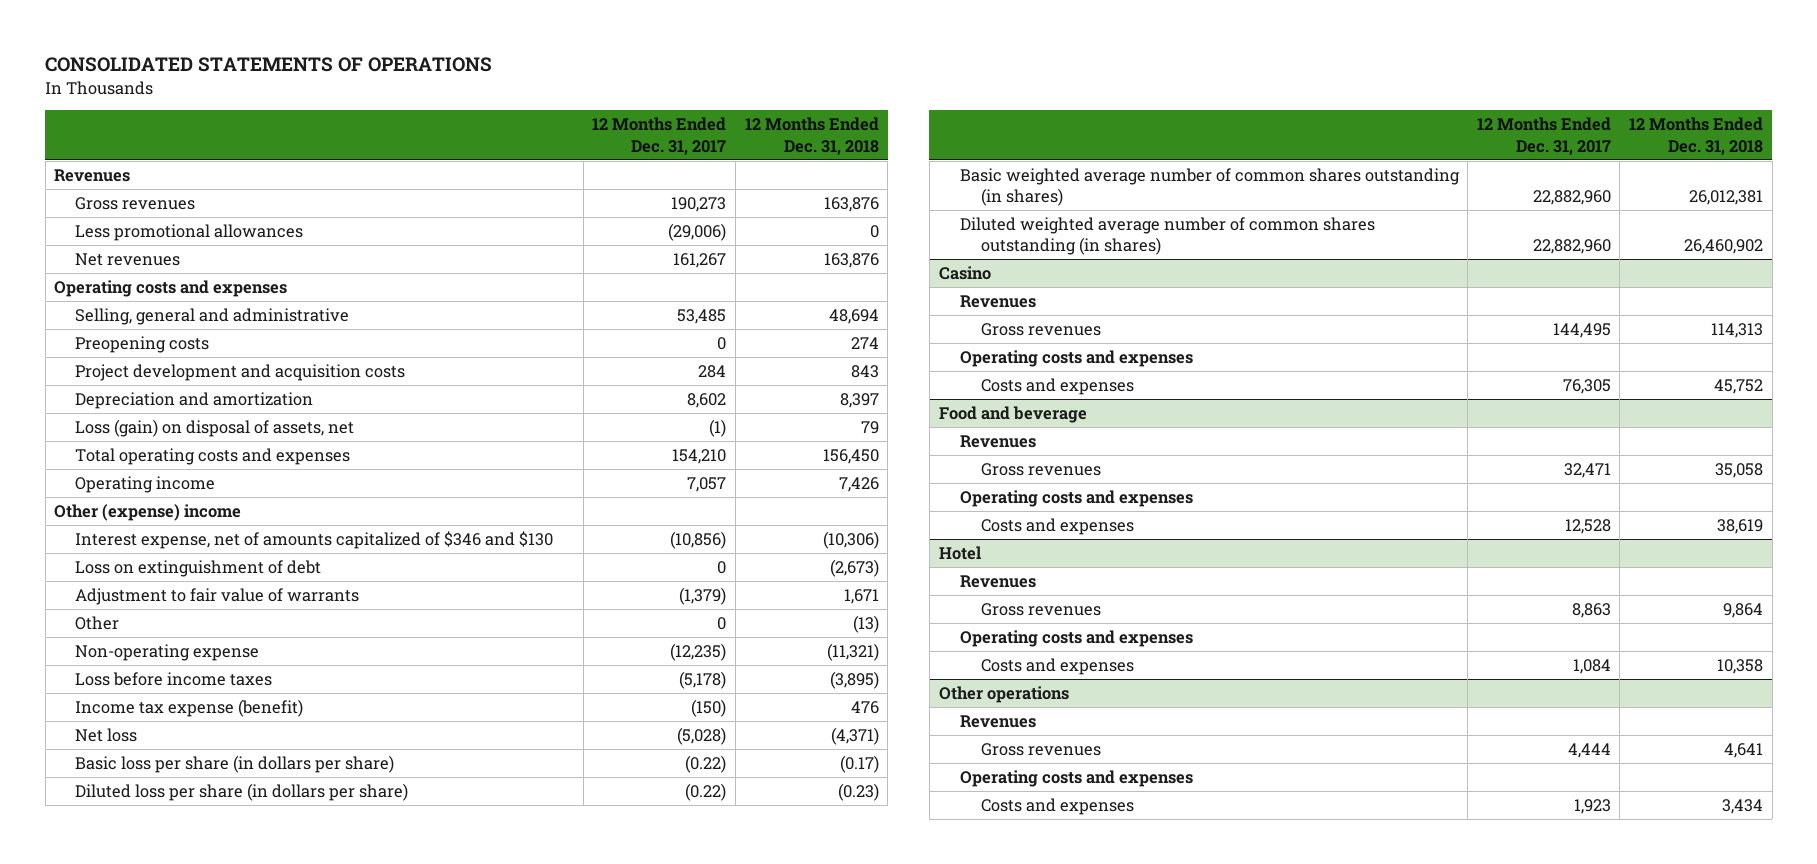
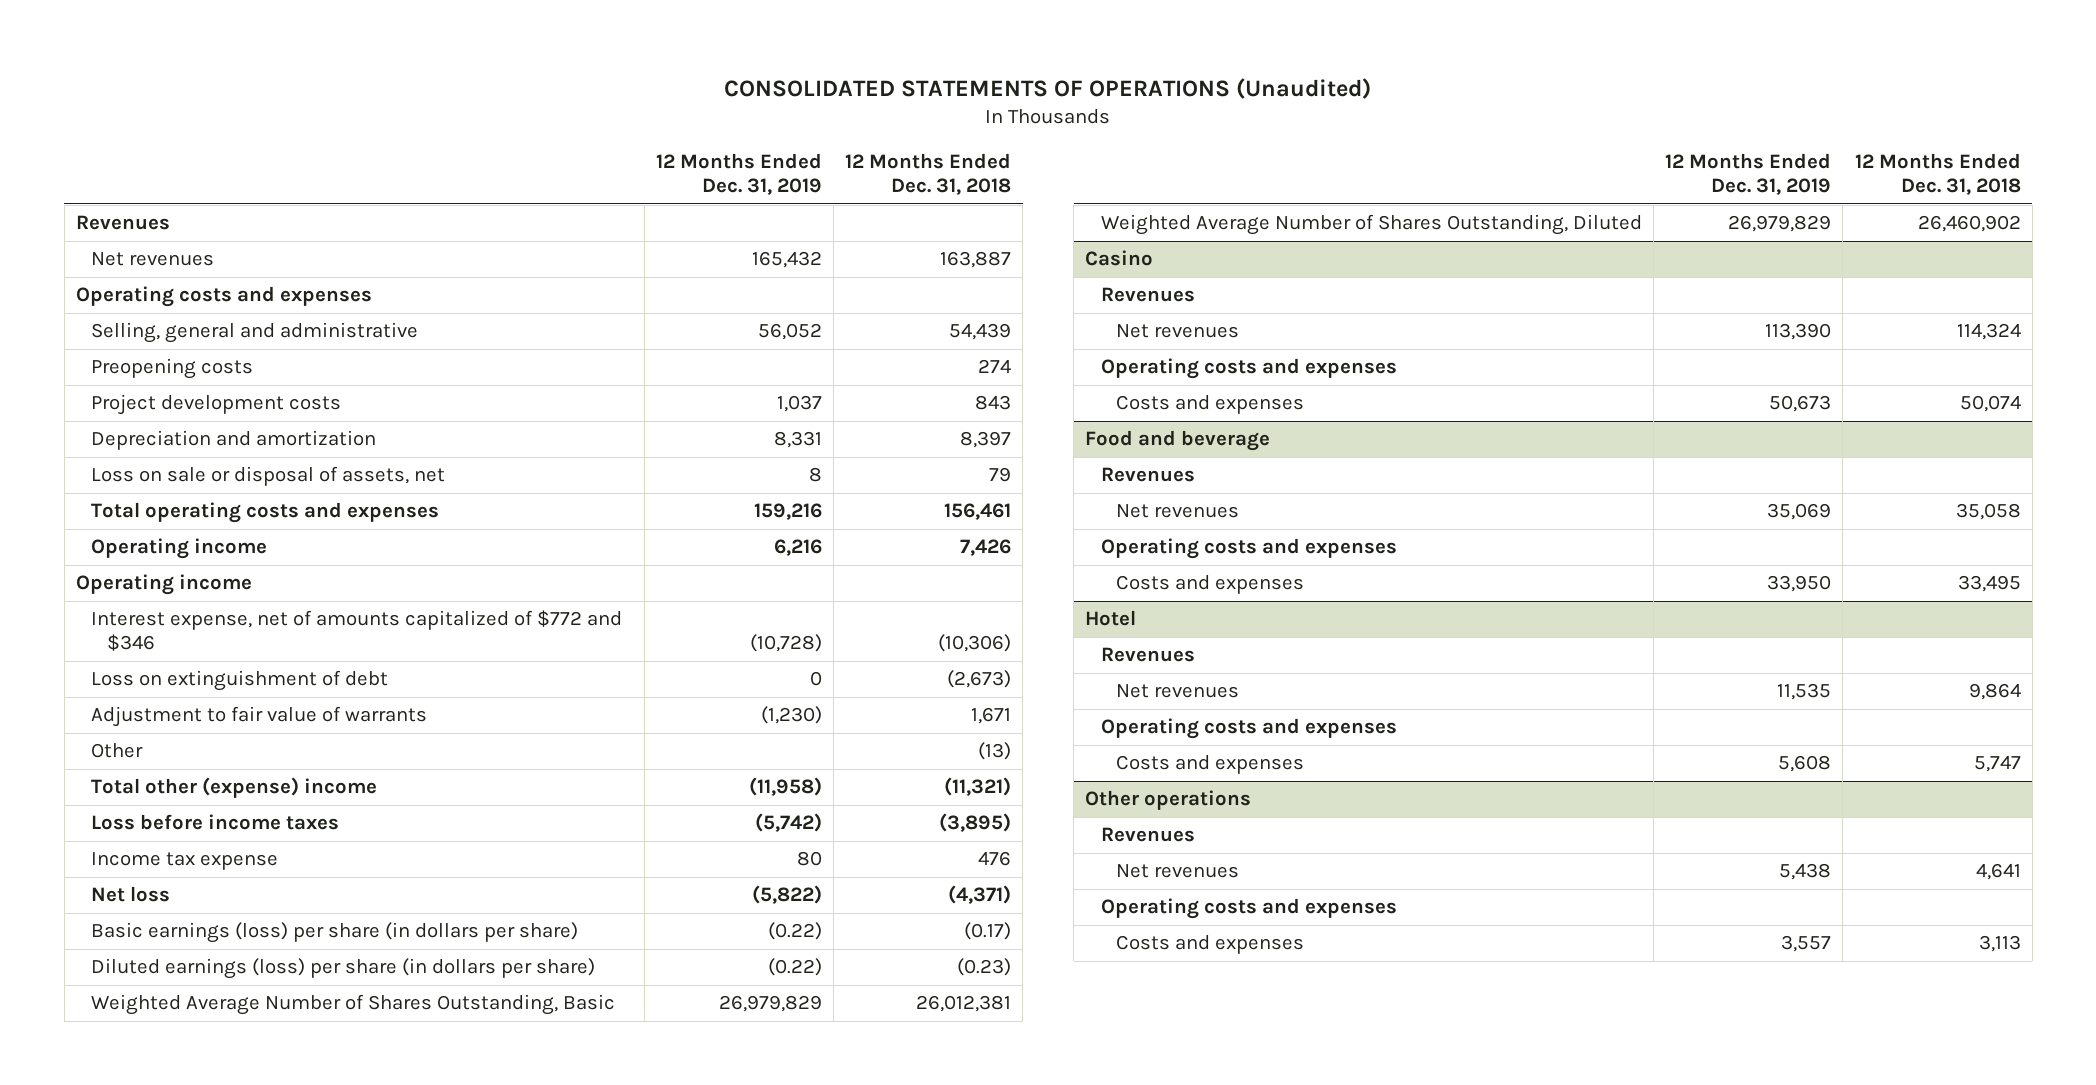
[45,56,493,72] CONSOLIDATED STATEMENTS OF OPERATIONS -> [724,77,1372,99] CONSOLIDATED STATEMENTS OF OPERATIONS (Unaudited)
[592,117,727,155] 12 Months Ended Dec. 31, 2017 -> none
none -> [655,153,822,195] 12 Months Ended Dec. 31, 2019
[75,197,196,211] Gross revenues -> none
[75,224,304,242] Less promotional allowances -> none
[823,253,879,269] 163,876 -> [940,251,1012,269] 163,887
[828,309,879,325] 48,694 -> [949,323,1012,341] 54,439
[75,364,406,382] Project development and acquisition costs -> [91,394,342,416] Project development costs
[75,419,355,438] Loss (gain) on disposal of assets, net -> [91,466,446,487] Loss on sale or disposal of assets, net
[822,449,879,465] 156,450 -> [944,503,1012,521] 156,461
[54,504,242,522] Other (expense) income -> none
none -> [75,574,252,596] Operating income
[75,531,554,550] Interest expense, net of amounts capitalized of $346 and $130 -> [91,610,623,652] Interest expense, net of amounts capitalized of $772 and $346
[75,644,260,662] Non-operating expense -> [91,777,378,799] Total other (expense) income
[75,699,304,718] Income tax expense (benefit) -> [91,852,279,871] Income tax expense
[75,755,395,774] Basic loss per share (in dollars per share) -> [91,922,579,944] Basic earnings (loss) per share (in dollars per share)
[75,783,409,802] Diluted loss per share (in dollars per share) -> [91,958,596,980] Diluted earnings (loss) per share (in dollars per share)
[959,168,1460,207] Basic weighted average number of common shares outstanding (in shares) -> [91,994,616,1016] Weighted Average Number of Shares Outstanding, Basic
[959,217,1375,256] Diluted weighted average number of common shares outstanding (in shares) -> [1100,214,1642,236] Weighted Average Number of Shares Outstanding, Diluted
[980,323,1101,337] Gross revenues -> none
none -> [1116,324,1240,339] Net revenues
[1714,379,1764,395] 45,752 -> [1959,395,2021,413] 50,074
[980,463,1101,477] Gross revenues -> [1116,504,1240,519] Net revenues
[1717,519,1764,535] 38,619 -> [1957,575,2021,593] 33,495
[980,603,1101,617] Gross revenues -> [1116,684,1240,699] Net revenues
[1717,659,1764,675] 10,358 -> [1973,755,2021,773] 5,747
[980,743,1101,757] Gross revenues -> [1116,864,1240,879] Net revenues
[1722,799,1764,815] 3,434 -> [1978,935,2021,953] 3,113

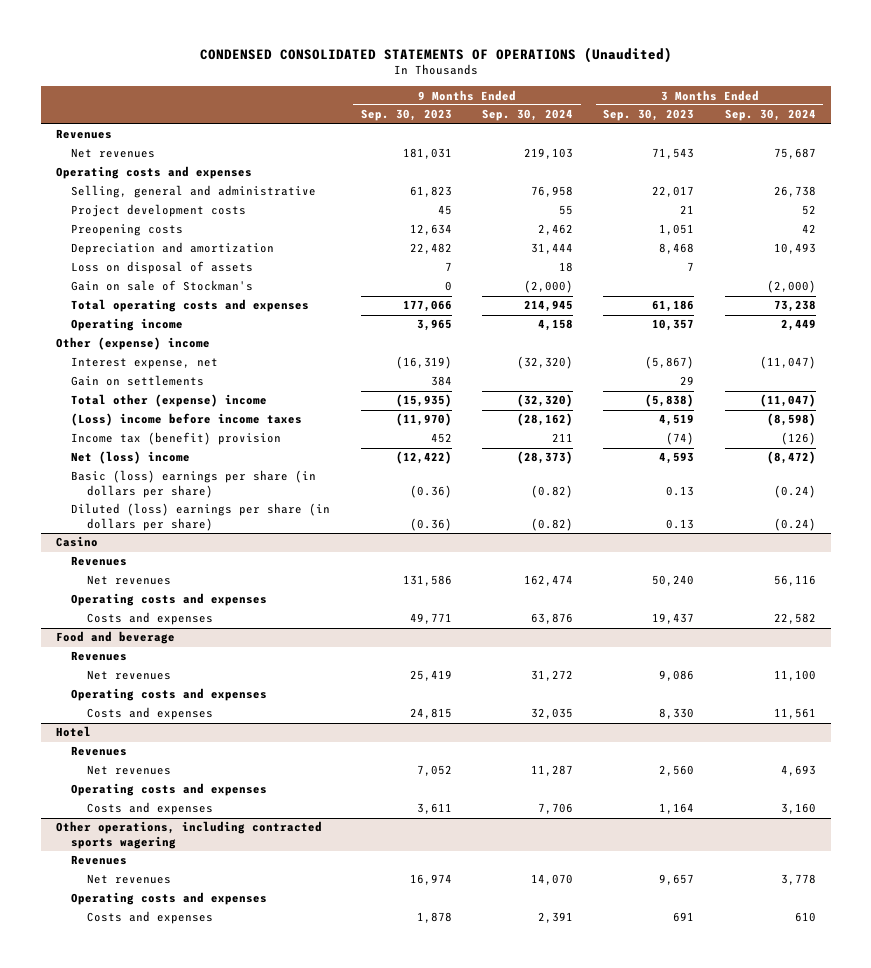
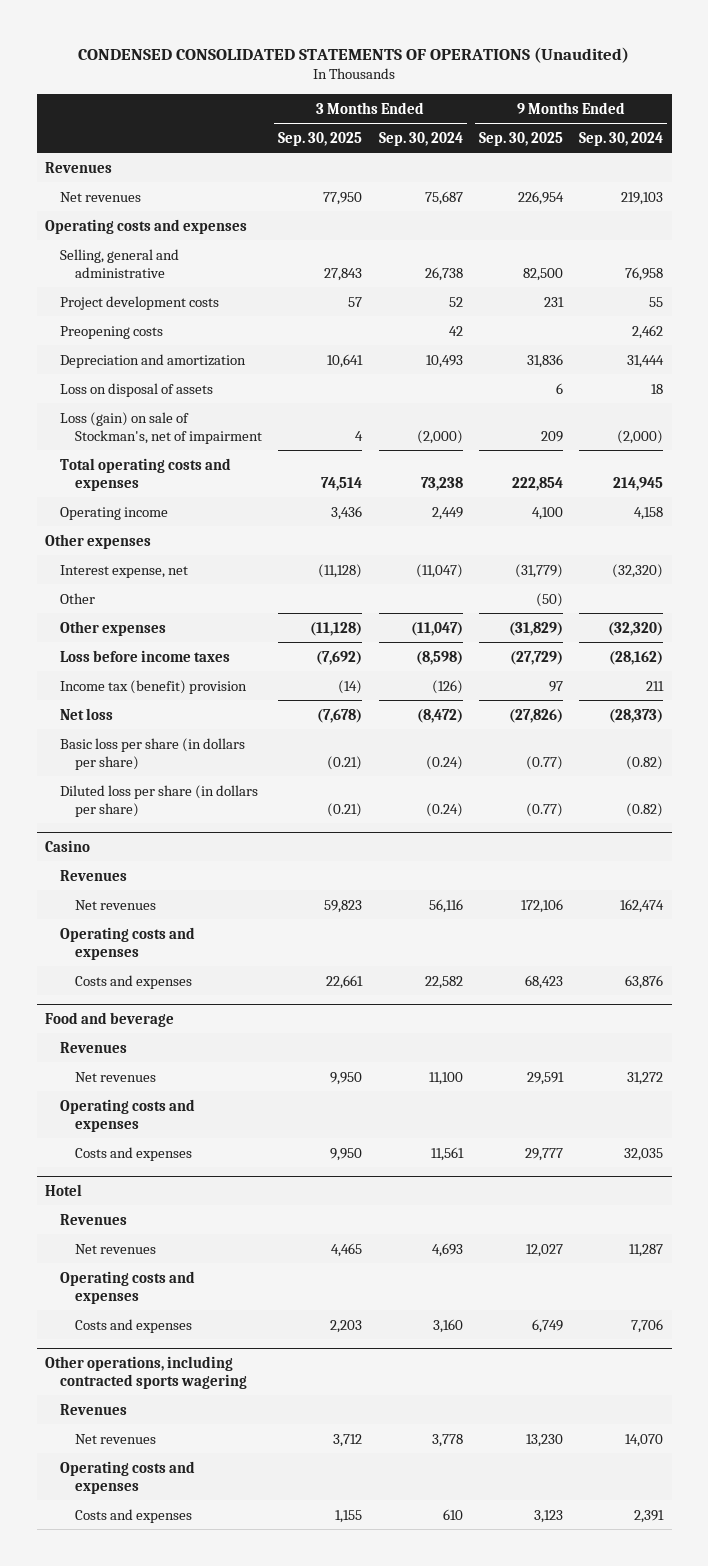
[360,109,452,122] Sep. 30, 2023 -> none
[603,109,695,122] Sep. 30, 2023 -> none
none -> [278,131,363,146] Sep. 30, 2025
none -> [479,131,564,146] Sep. 30, 2025
[71,280,254,292] Gain on sale of Stockman's -> [59,411,262,444] Loss (gain) on sale of Stockman's, net of impairment
[55,337,210,351] Other (expense) income -> [44,533,151,549] Other expenses
[71,375,205,387] Gain on settlements -> none
none -> [59,592,95,604] Other
[71,394,268,408] Total other (expense) income -> [59,620,166,636] Other expenses
[71,413,303,427] (Loss) income before income taxes -> [59,649,230,662] Loss before income taxes
[71,451,191,465] Net (loss) income -> [59,707,113,720] Net loss
[71,470,317,498] Basic (loss) earnings per share (in dollars per share) -> [59,737,245,770] Basic loss per share (in dollars per share)
[71,503,331,531] Diluted (loss) earnings per share (in dollars per share) -> [59,784,258,817] Diluted loss per share (in dollars per share)

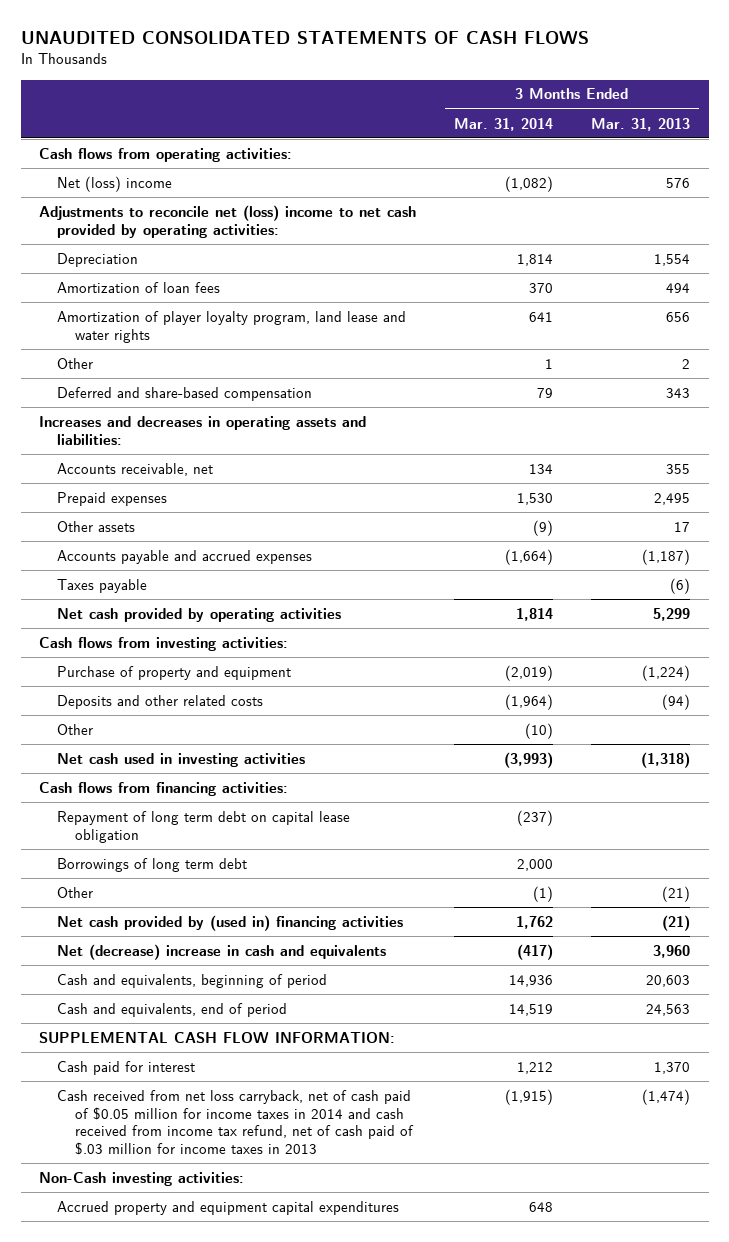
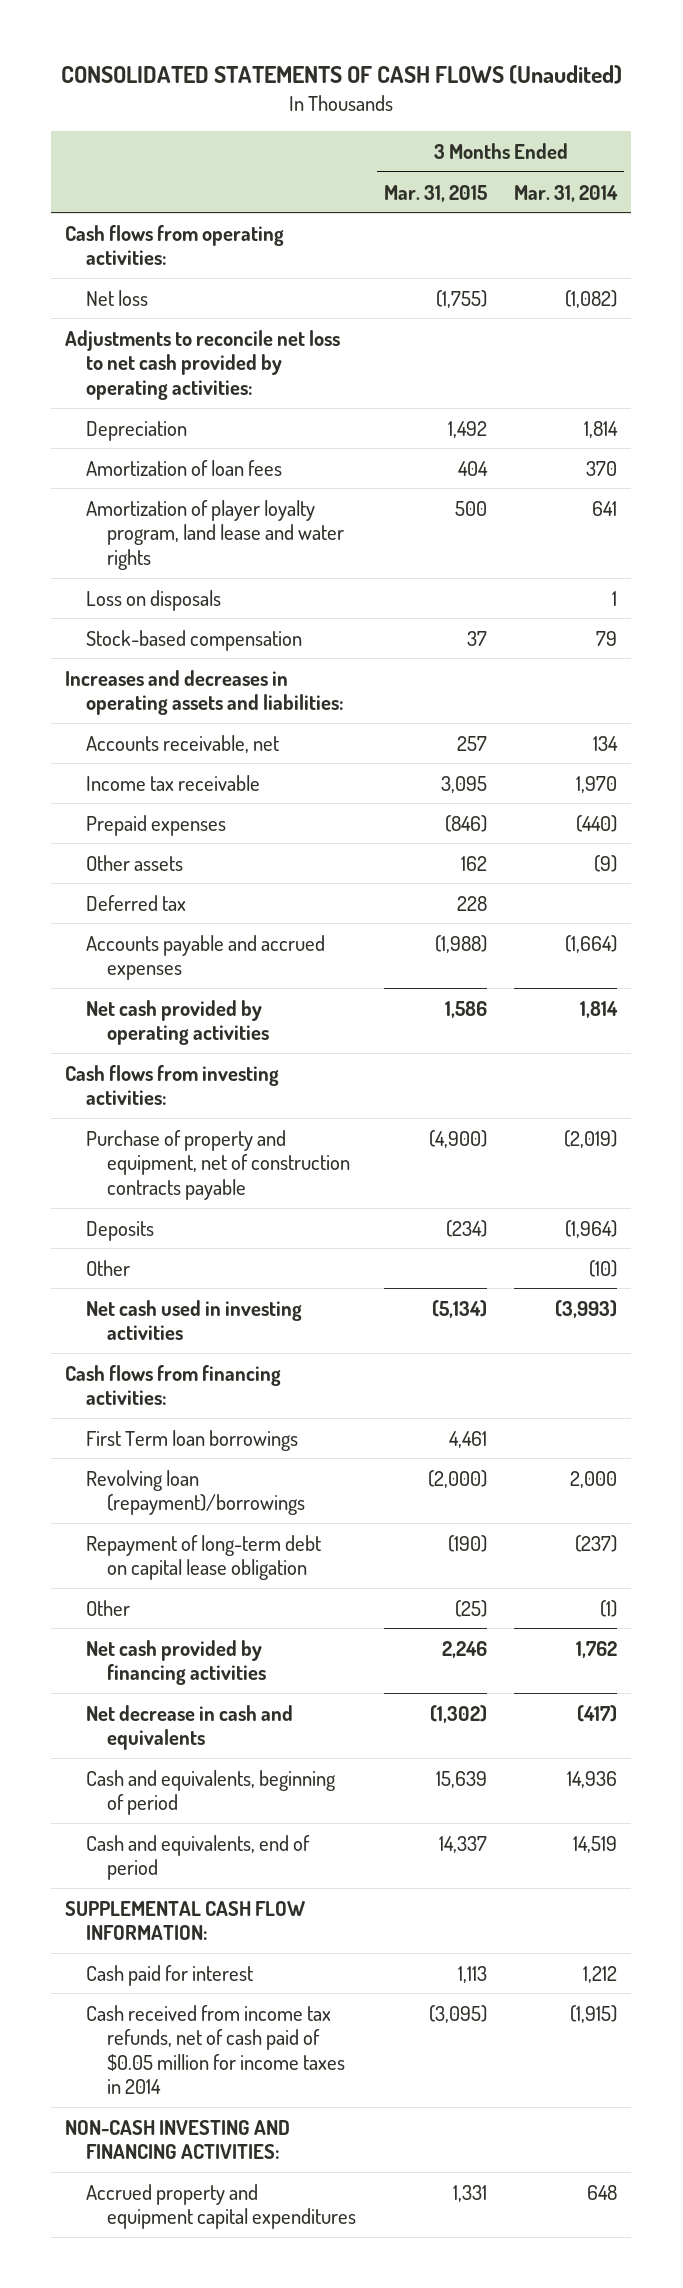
[20,31,589,45] UNAUDITED CONSOLIDATED STATEMENTS OF CASH FLOWS -> [61,65,623,85] CONSOLIDATED STATEMENTS OF CASH FLOWS (Unaudited)
[590,117,690,131] Mar. 31, 2013 -> none
none -> [383,184,487,202] Mar. 31, 2015
[57,175,173,192] Net (loss) income -> [86,289,149,306] Net loss
[39,204,417,238] Adjustments to reconcile net (loss) income to net cash provided by operating activities: -> [65,329,341,400] Adjustments to reconcile net loss to net cash provided by operating activities:
[57,357,94,369] Other -> none
none -> [86,589,222,611] Loss on disposals
[57,386,313,401] Deferred and share-based compensation -> [86,629,303,651] Stock-based compensation
none -> [86,774,261,791] Income tax receivable
[517,492,554,505] 1,530 -> [576,814,618,832] (440)
none -> [86,894,187,911] Deferred tax
[57,578,148,593] Taxes payable -> none
[57,665,292,680] Purchase of property and equipment -> [86,1129,350,1200] Purchase of property and equipment, net of construction contracts payable
[57,694,264,709] Deposits and other related costs -> [86,1220,155,1241] Deposits
[57,857,248,872] Borrowings of long term debt -> none
none -> [86,1429,299,1451] First Term loan borrowings
none -> [86,1469,305,1516] Revolving loan (repayment)/borrowings
[57,810,351,843] Repayment of long term debt on capital lease obligation -> [86,1534,322,1581] Repayment of long-term debt on capital lease obligation
[57,914,404,931] Net cash provided by (used in) financing activities -> [86,1639,266,1686] Net cash provided by financing activities
[57,943,387,960] Net (decrease) increase in cash and equivalents -> [86,1704,294,1751] Net decrease in cash and equivalents
[57,1089,414,1156] Cash received from net loss carryback, net of cash paid of $0.05 million for income taxes in 2014 and cash received from income tax refund, net of cash paid of $.03 million for income taxes in 2013 -> [86,2004,345,2095] Cash received from income tax refunds, net of cash paid of $0.05 million for income taxes in 2014
[39,1171,245,1186] Non-Cash investing activities: -> [65,2119,291,2160] NON-CASH INVESTING AND FINANCING ACTIVITIES:

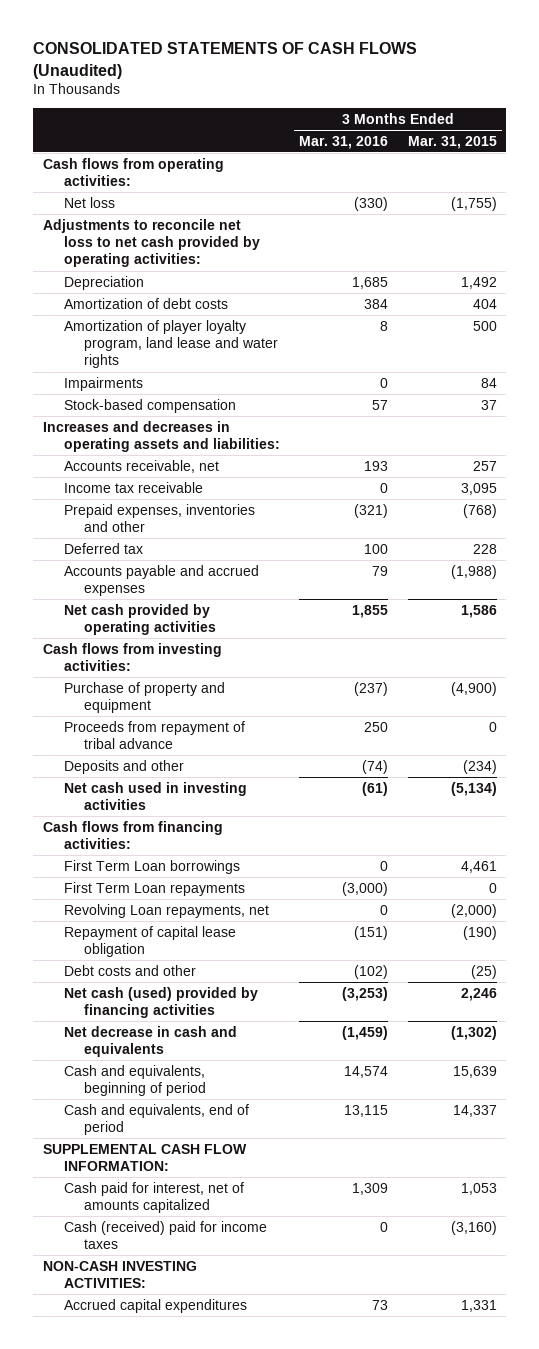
[514,184,619,202] Mar. 31, 2014 -> none
none -> [299,135,389,149] Mar. 31, 2016
[86,459,283,476] Amortization of loan fees -> [63,297,228,309] Amortization of debt costs
[86,589,222,611] Loss on disposals -> none
none -> [63,376,143,391] Impairments
[86,854,184,871] Other assets -> none
[86,814,227,836] Prepaid expenses -> [63,503,255,533] Prepaid expenses, inventories and other
[444,814,487,832] (846) -> [462,503,497,518] (768)
[86,1259,131,1276] Other -> none
[86,1129,350,1200] Purchase of property and equipment, net of construction contracts payable -> [63,681,225,714] Purchase of property and equipment
none -> [63,720,245,750] Proceeds from repayment of tribal advance
[86,1220,155,1241] Deposits -> [63,759,184,774] Deposits and other
[86,1429,299,1451] First Term loan borrowings -> [63,859,240,874] First Term Loan borrowings
none -> [63,881,245,896] First Term Loan repayments
[86,1469,305,1516] Revolving loan (repayment)/borrowings -> [63,903,269,918] Revolving Loan repayments, net
[86,1534,322,1581] Repayment of long-term debt on capital lease obligation -> [63,925,236,958] Repayment of capital lease obligation
[86,1599,131,1616] Other -> [63,964,196,976] Debt costs and other
[86,1639,266,1686] Net cash provided by financing activities -> [63,986,258,1019] Net cash (used) provided by financing activities
[86,1964,254,1986] Cash paid for interest -> [63,1181,244,1214] Cash paid for interest, net of amounts capitalized
[457,1965,487,1983] 1,113 -> [460,1182,497,1195] 1,053
[86,2004,345,2095] Cash received from income tax refunds, net of cash paid of $0.05 million for income taxes in 2014 -> [63,1220,267,1250] Cash (received) paid for income taxes
[428,2004,487,2023] (3,095) -> [450,1220,497,1235] (3,160)
[65,2119,291,2160] NON-CASH INVESTING AND FINANCING ACTIVITIES: -> [42,1260,197,1289] NON-CASH INVESTING ACTIVITIES:
[86,2183,356,2230] Accrued property and equipment capital expenditures -> [63,1298,247,1313] Accrued capital expenditures

